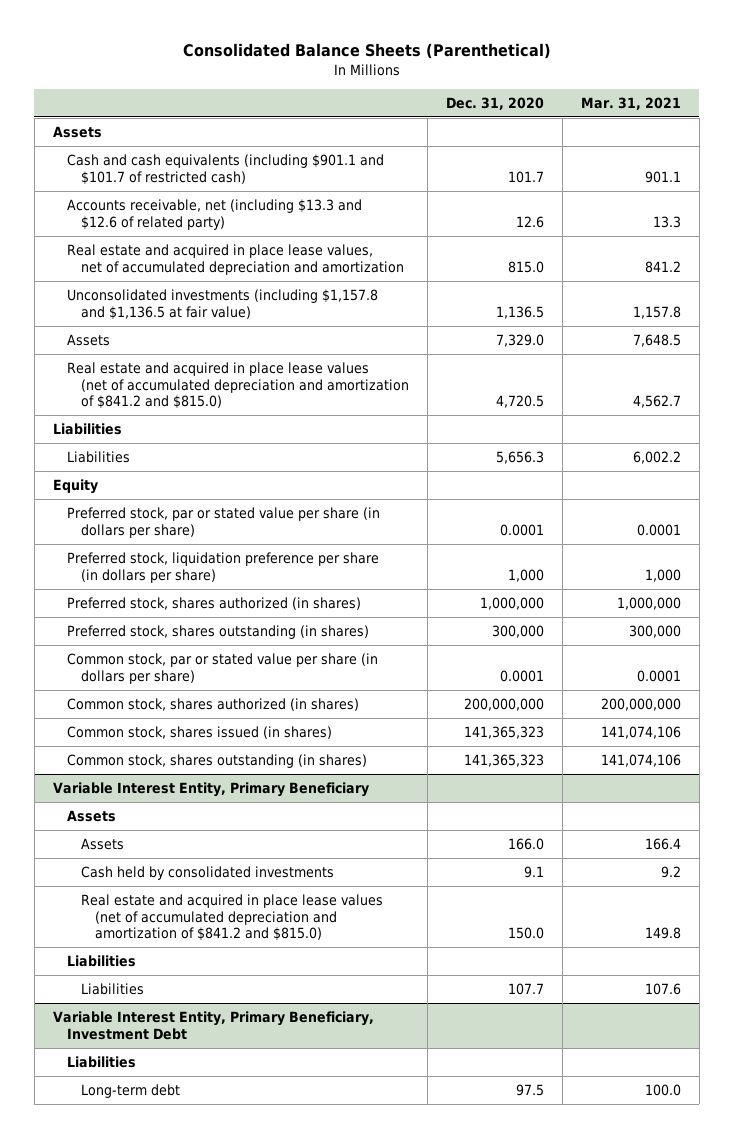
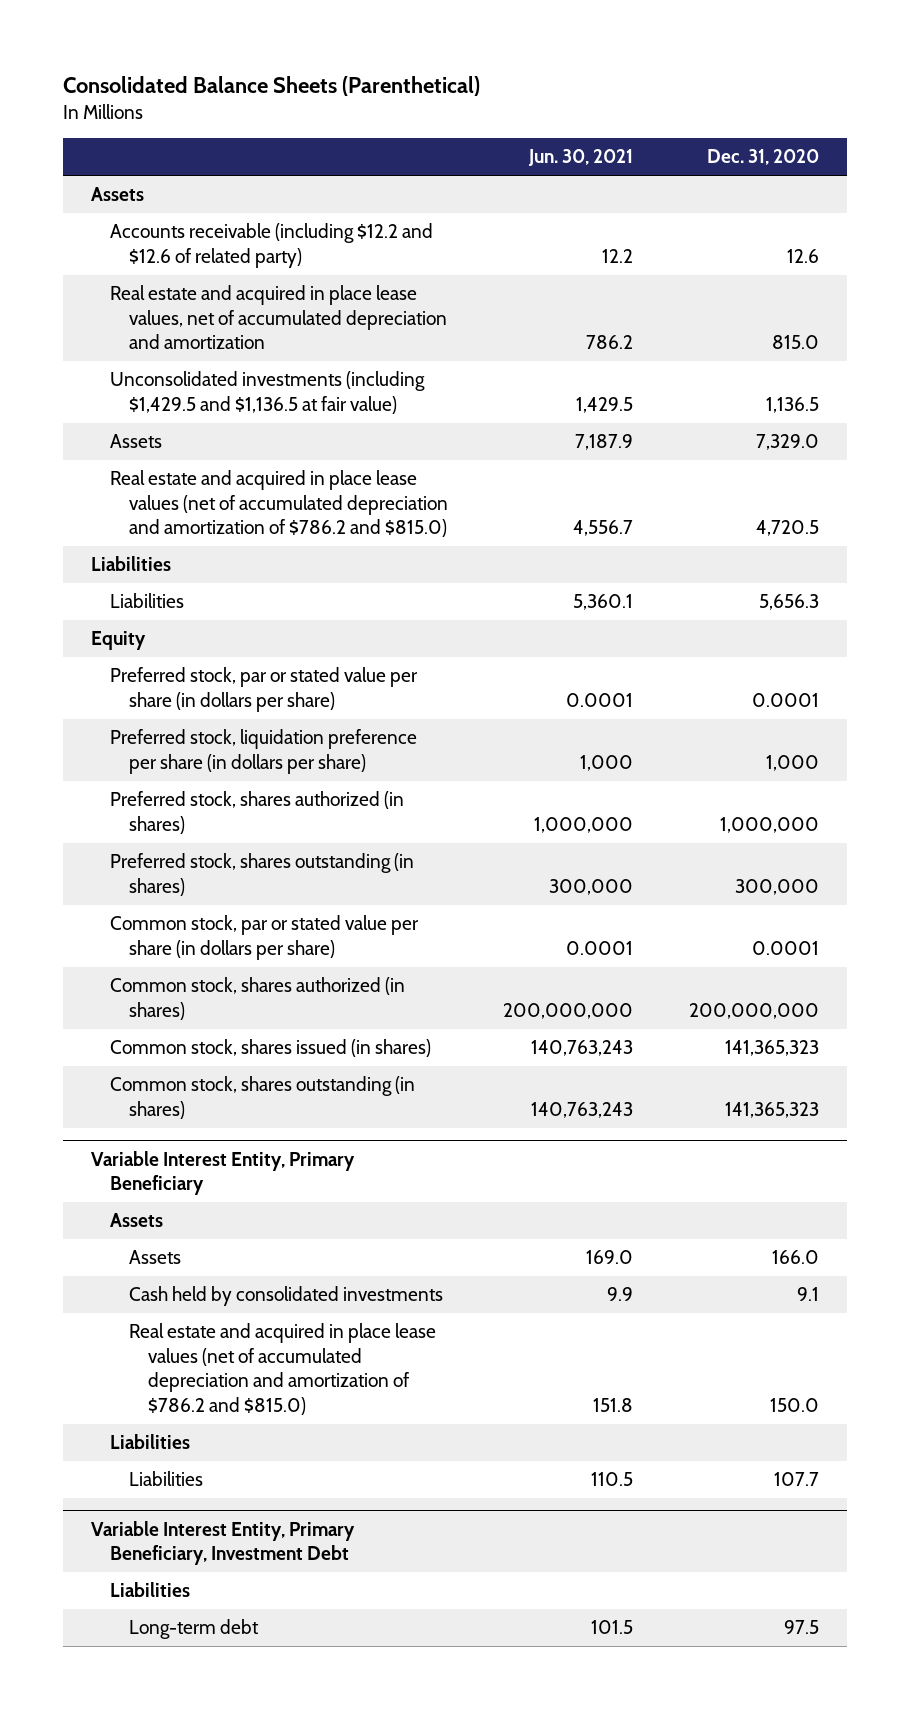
[580,97,681,111] Mar. 31, 2021 -> none
none -> [528,149,634,167] Jun. 30, 2021
[66,154,384,185] Cash and cash equivalents (including $901.1 and $101.7 of restricted cash) -> none
[66,199,362,230] Accounts receivable, net (including $13.3 and $12.6 of related party) -> [109,223,433,268] Accounts receivable (including $12.2 and $12.6 of related party)
[66,289,378,320] Unconsolidated investments (including $1,157.8 and $1,136.5 at fair value) -> [109,371,425,414] Unconsolidated investments (including $1,429.5 and $1,136.5 at fair value)
[66,362,409,410] Real estate and acquired in place lease values (net of accumulated depreciation and amortization of $841.2 and $815.0) -> [109,470,448,538] Real estate and acquired in place lease values (net of accumulated depreciation and amortization of $786.2 and $815.0)
[80,894,383,942] Real estate and acquired in place lease values (net of accumulated depreciation and amortization of $841.2 and $815.0) -> [128,1323,436,1415] Real estate and acquired in place lease values (net of accumulated depreciation and amortization of $786.2 and $815.0)

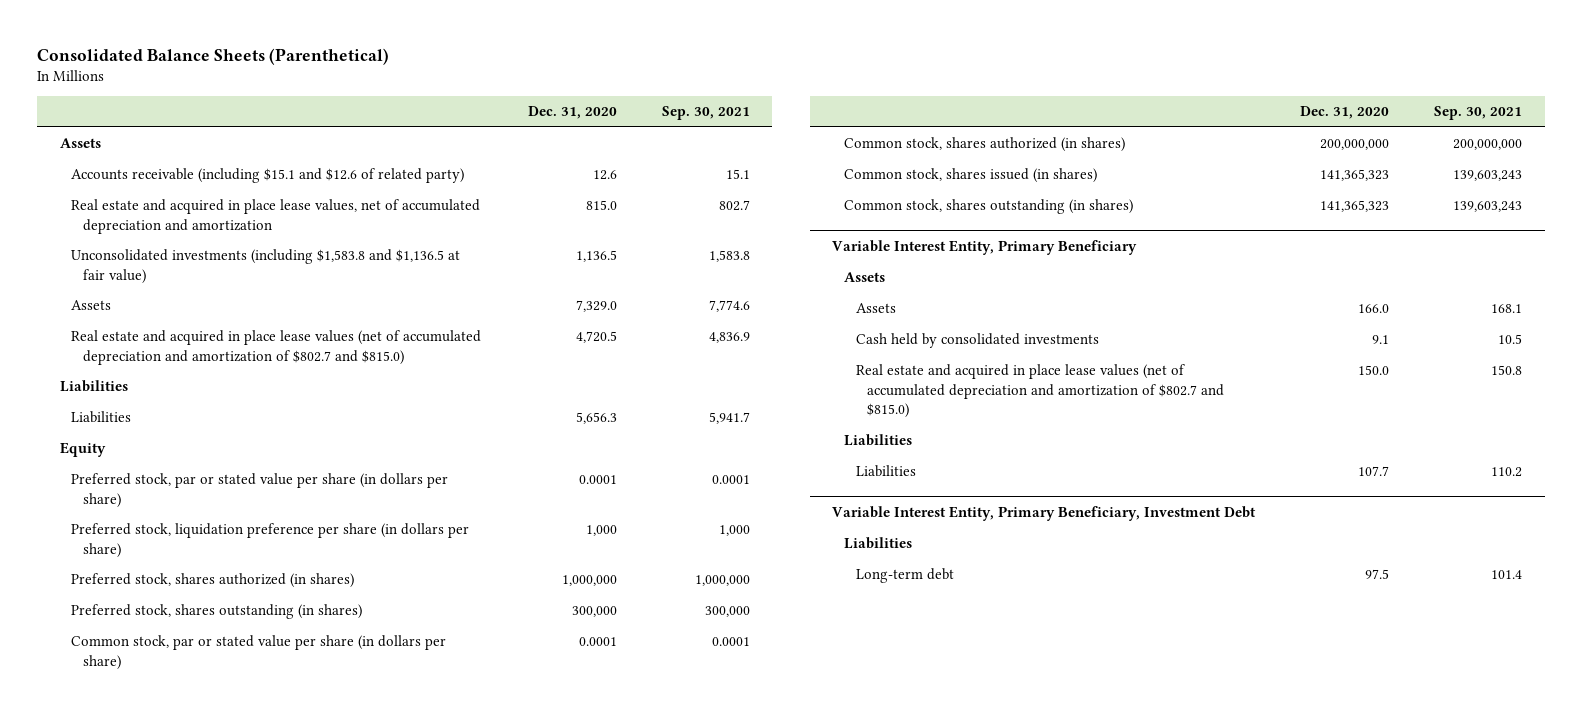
[528,149,634,167] Jun. 30, 2021 -> none
none -> [661,106,750,121] Sep. 30, 2021
[109,223,433,268] Accounts receivable (including $12.2 and $12.6 of related party) -> [71,168,465,184] Accounts receivable (including $15.1 and $12.6 of related party)
[109,371,425,414] Unconsolidated investments (including $1,429.5 and $1,136.5 at fair value) -> [71,249,461,284] Unconsolidated investments (including $1,583.8 and $1,136.5 at fair value)
[109,470,448,538] Real estate and acquired in place lease values (net of accumulated depreciation and amortization of $786.2 and $815.0) -> [71,330,482,365] Real estate and acquired in place lease values (net of accumulated depreciation and amortization of $802.7 and $815.0)
[128,1323,436,1415] Real estate and acquired in place lease values (net of accumulated depreciation and amortization of $786.2 and $815.0) -> [855,364,1225,419] Real estate and acquired in place lease values (net of accumulated depreciation and amortization of $802.7 and $815.0)

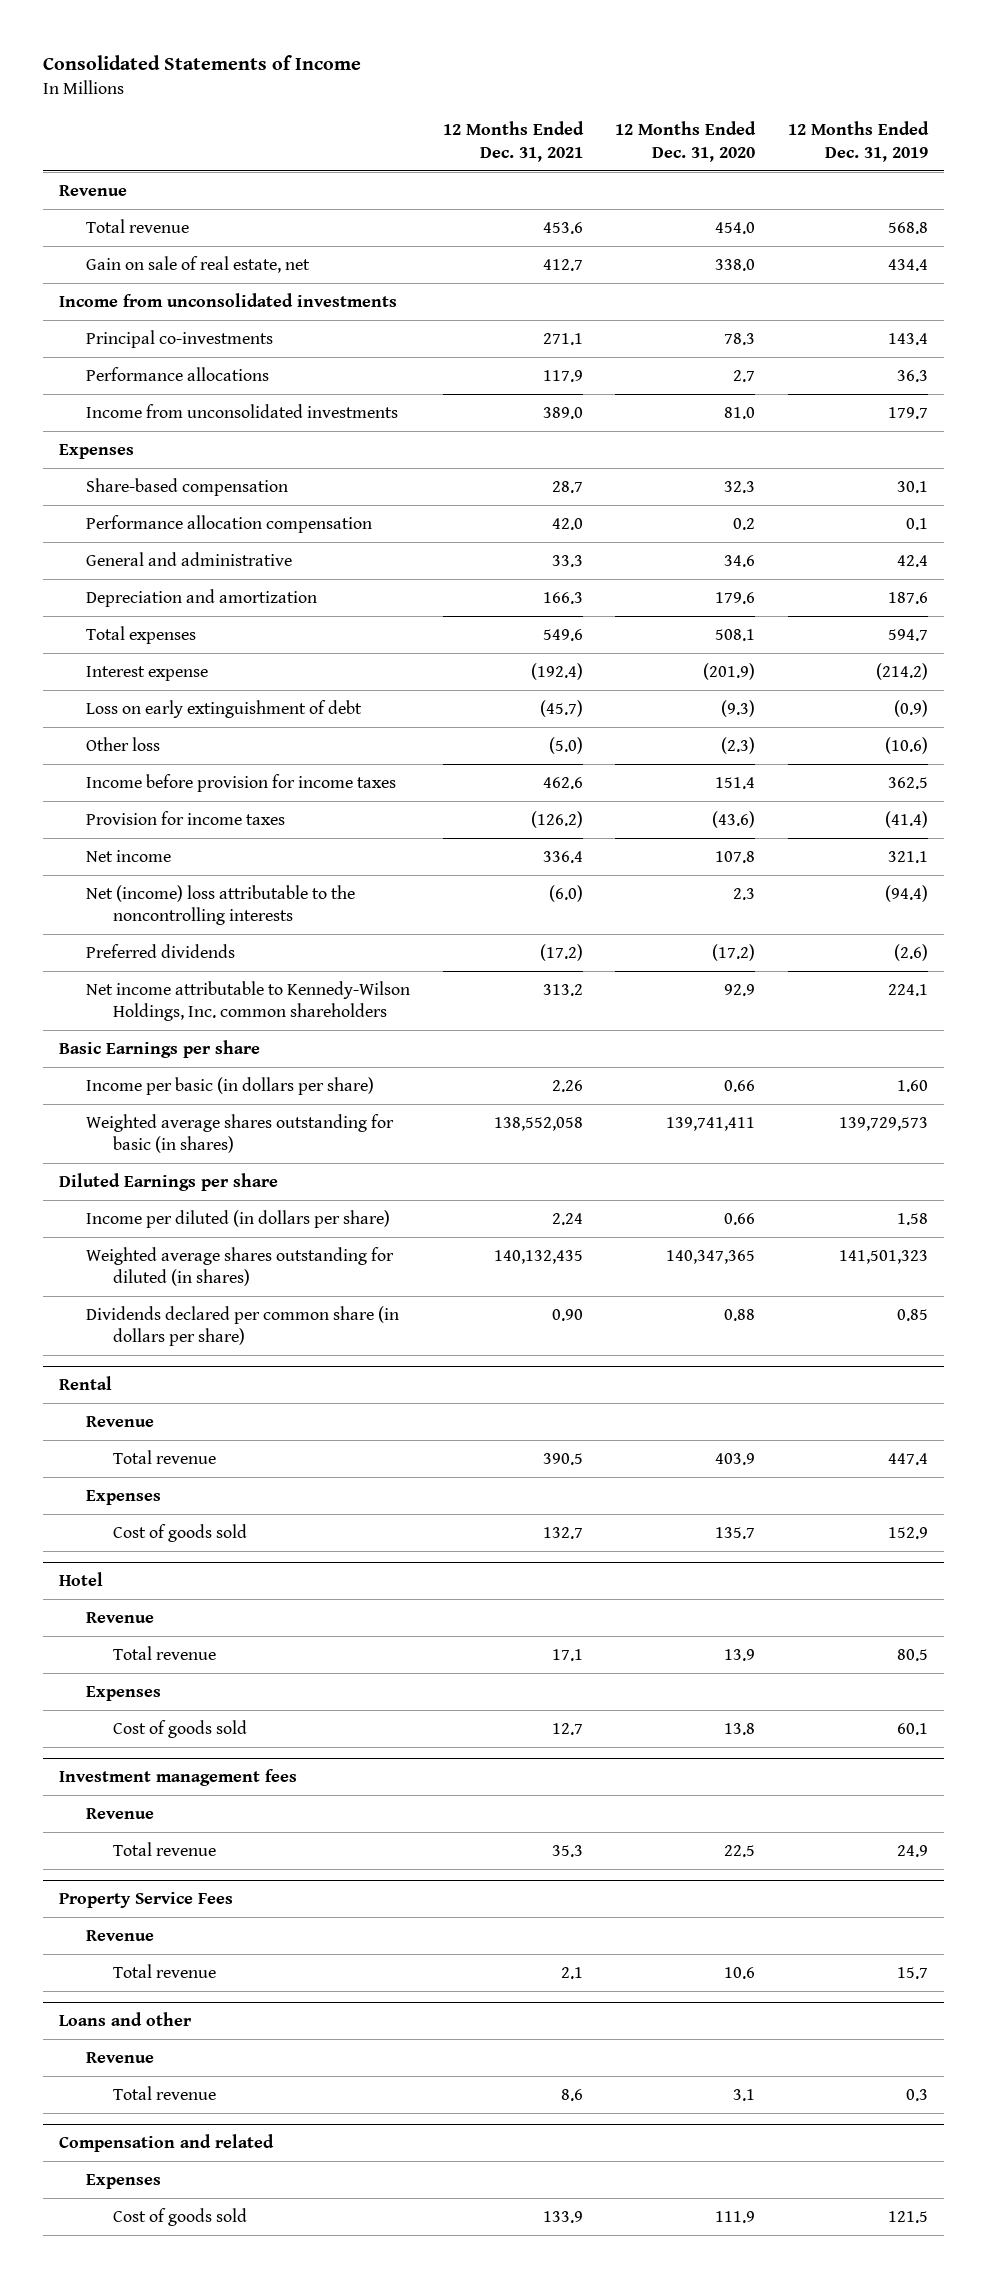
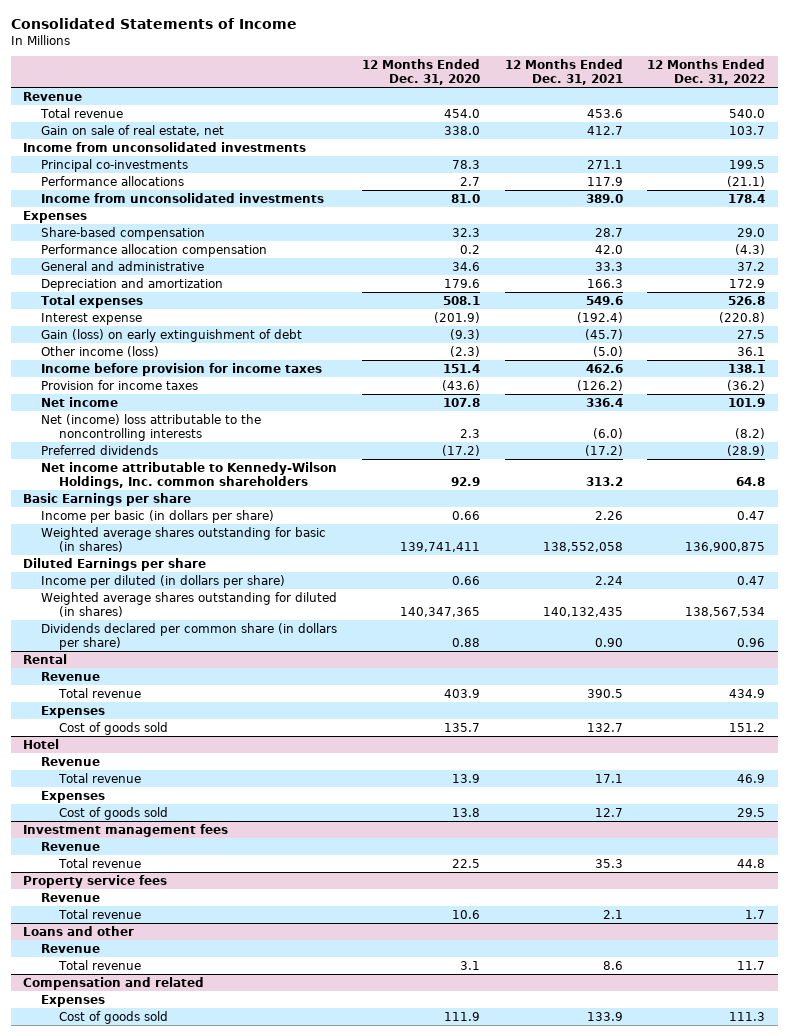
[788,121,930,163] 12 Months Ended Dec. 31, 2019 -> none
none -> [647,59,766,85] 12 Months Ended Dec. 31, 2022
[86,699,363,718] Loss on early extinguishment of debt -> [40,328,302,342] Gain (loss) on early extinguishment of debt
[86,736,161,751] Other loss -> [40,345,159,357] Other income (loss)
[59,1892,234,1909] Property Service Fees -> [22,874,167,888] Property service fees

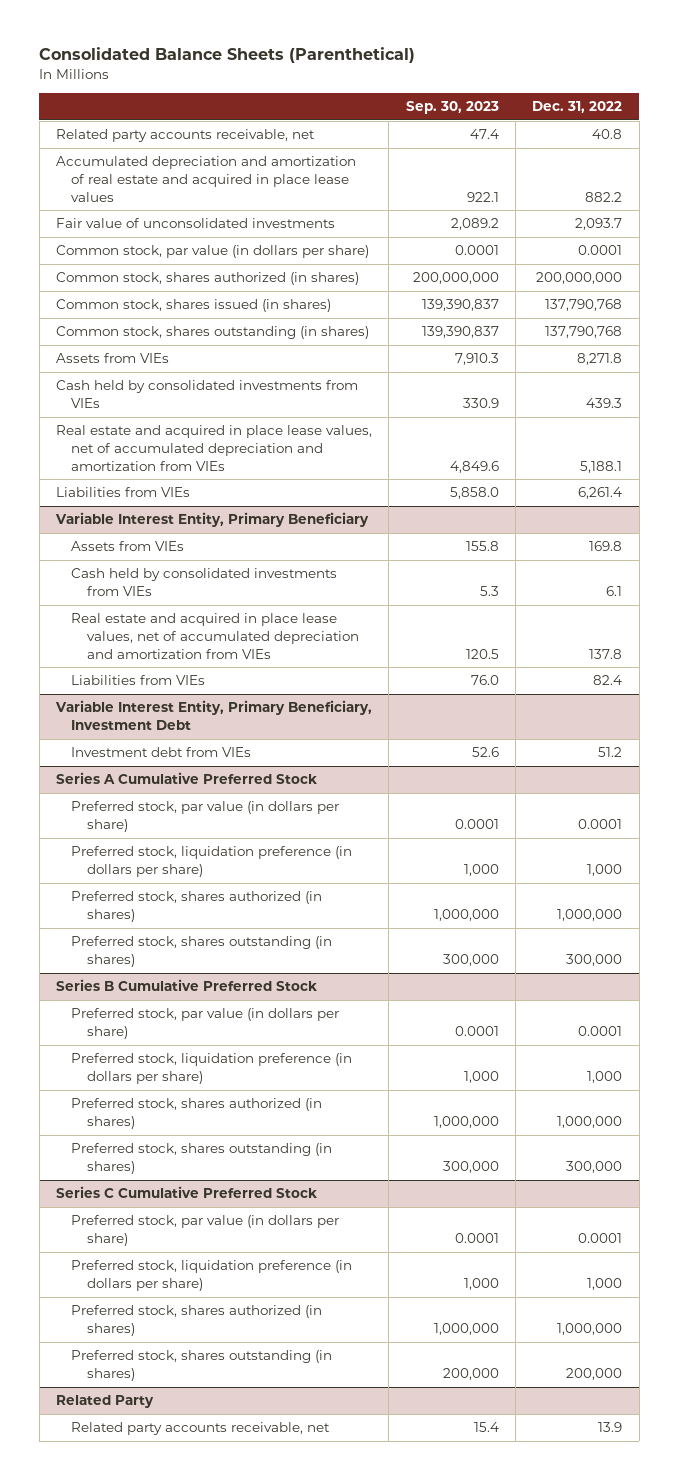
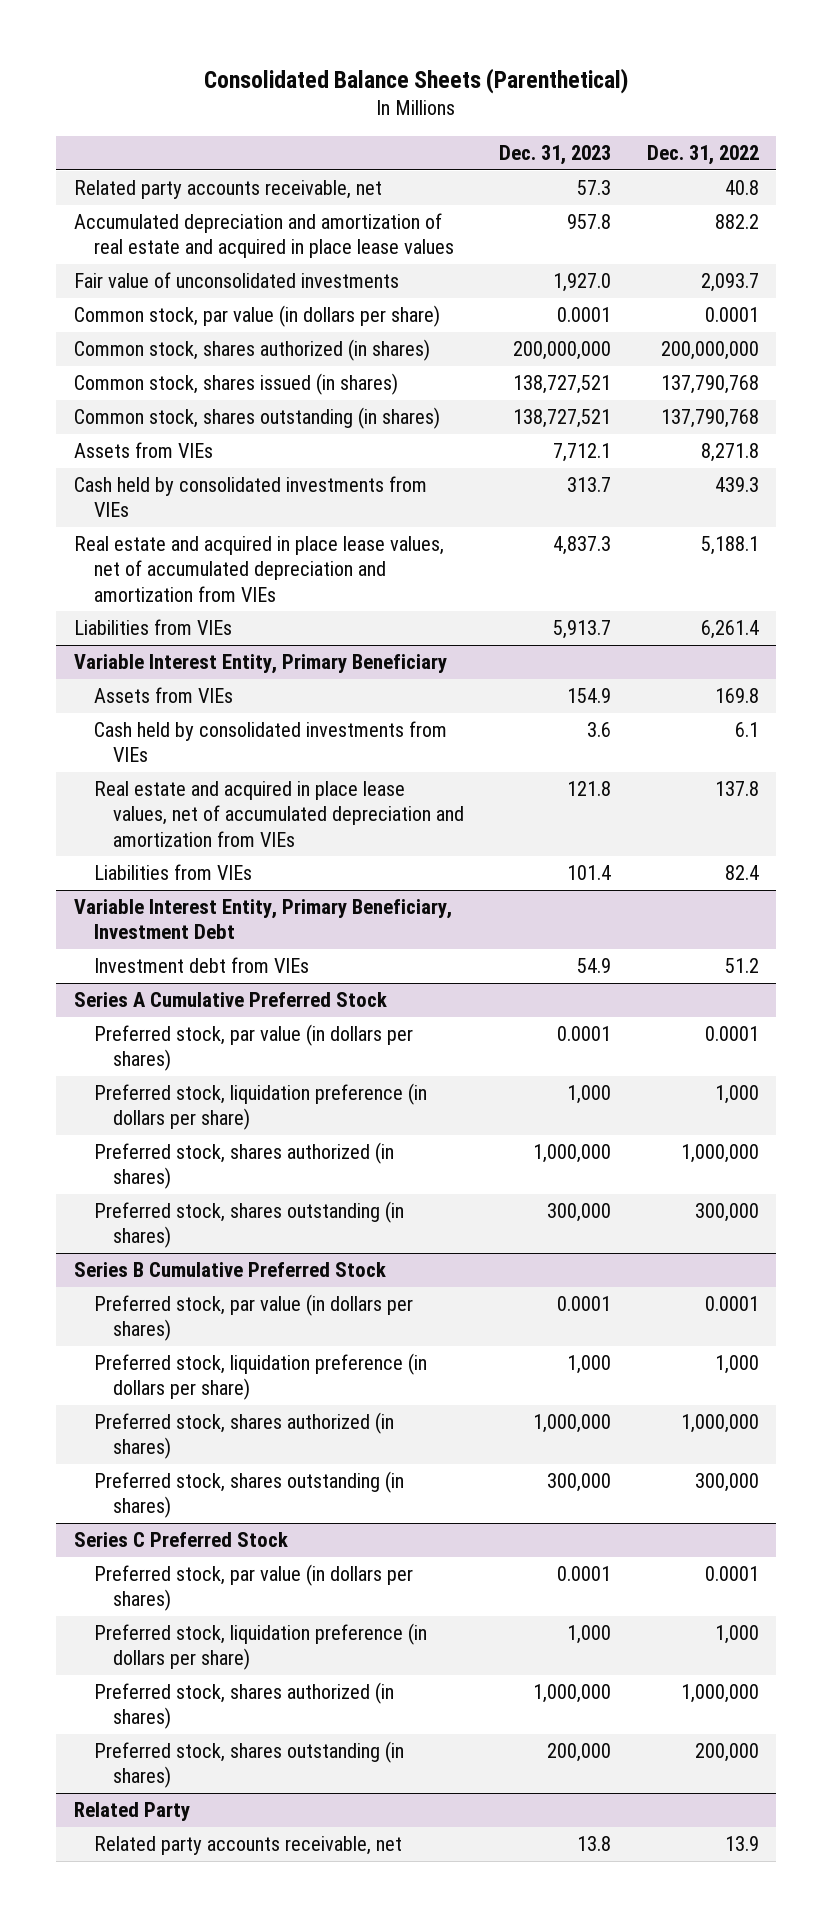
[405,100,499,114] Sep. 30, 2023 -> none
none -> [499,144,612,165] Dec. 31, 2023
[71,801,340,832] Preferred stock, par value (in dollars per share) -> [93,1024,413,1072] Preferred stock, par value (in dollars per shares)
[71,1008,340,1039] Preferred stock, par value (in dollars per share) -> [93,1294,413,1342] Preferred stock, par value (in dollars per shares)
[56,1186,318,1199] Series C Cumulative Preferred Stock -> [73,1532,288,1548] Series C Preferred Stock
[71,1215,340,1246] Preferred stock, par value (in dollars per share) -> [93,1564,413,1612] Preferred stock, par value (in dollars per shares)

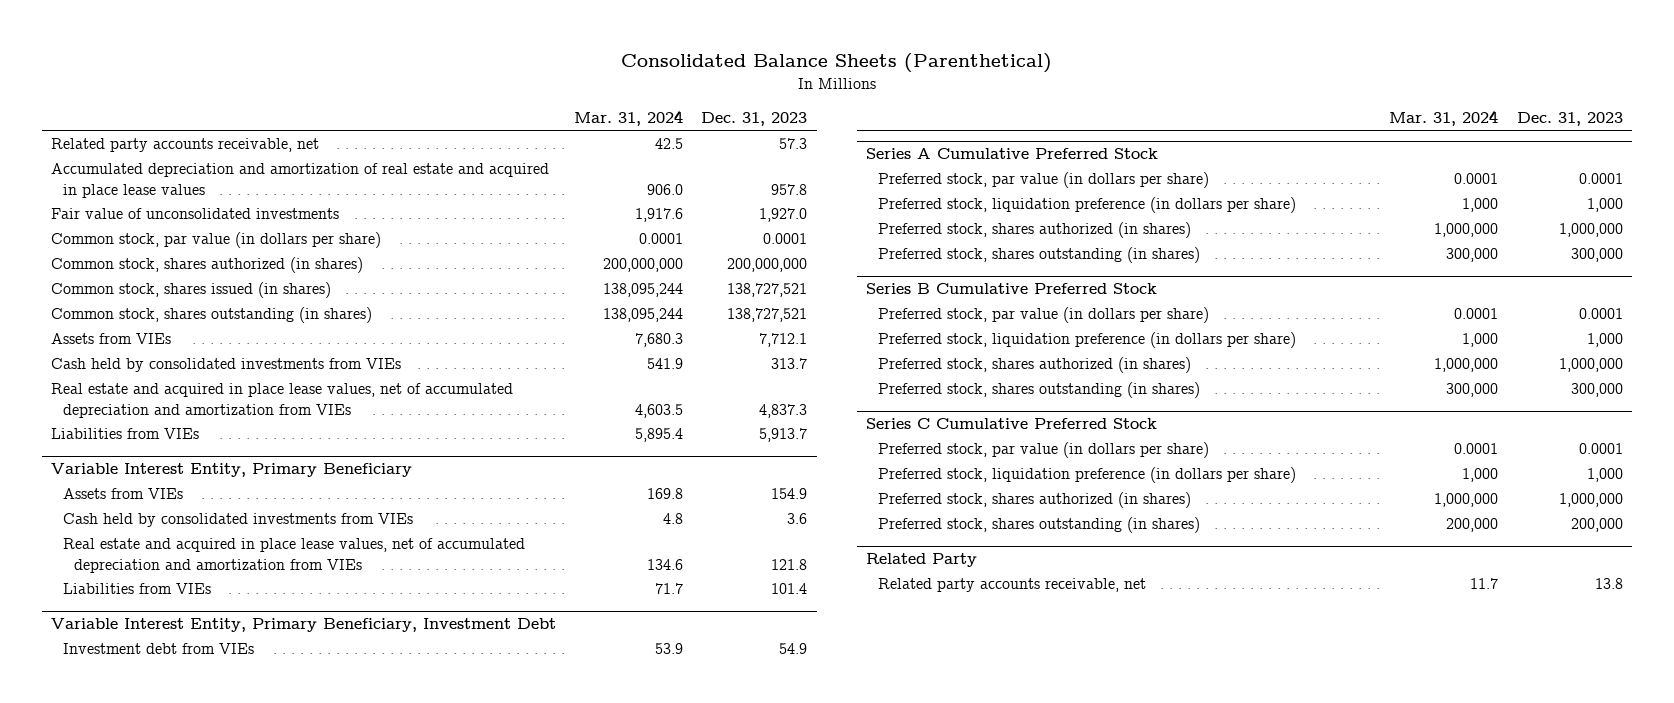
[646,144,759,165] Dec. 31, 2022 -> none
none -> [574,110,684,127] Mar. 31, 2024
[93,1024,413,1072] Preferred stock, par value (in dollars per shares) -> [877,172,1209,189] Preferred stock, par value (in dollars per share)
[93,1294,413,1342] Preferred stock, par value (in dollars per shares) -> [877,307,1209,324] Preferred stock, par value (in dollars per share)
[73,1532,288,1548] Series C Preferred Stock -> [866,418,1158,430] Series C Cumulative Preferred Stock
[93,1564,413,1612] Preferred stock, par value (in dollars per shares) -> [877,442,1209,459] Preferred stock, par value (in dollars per share)

